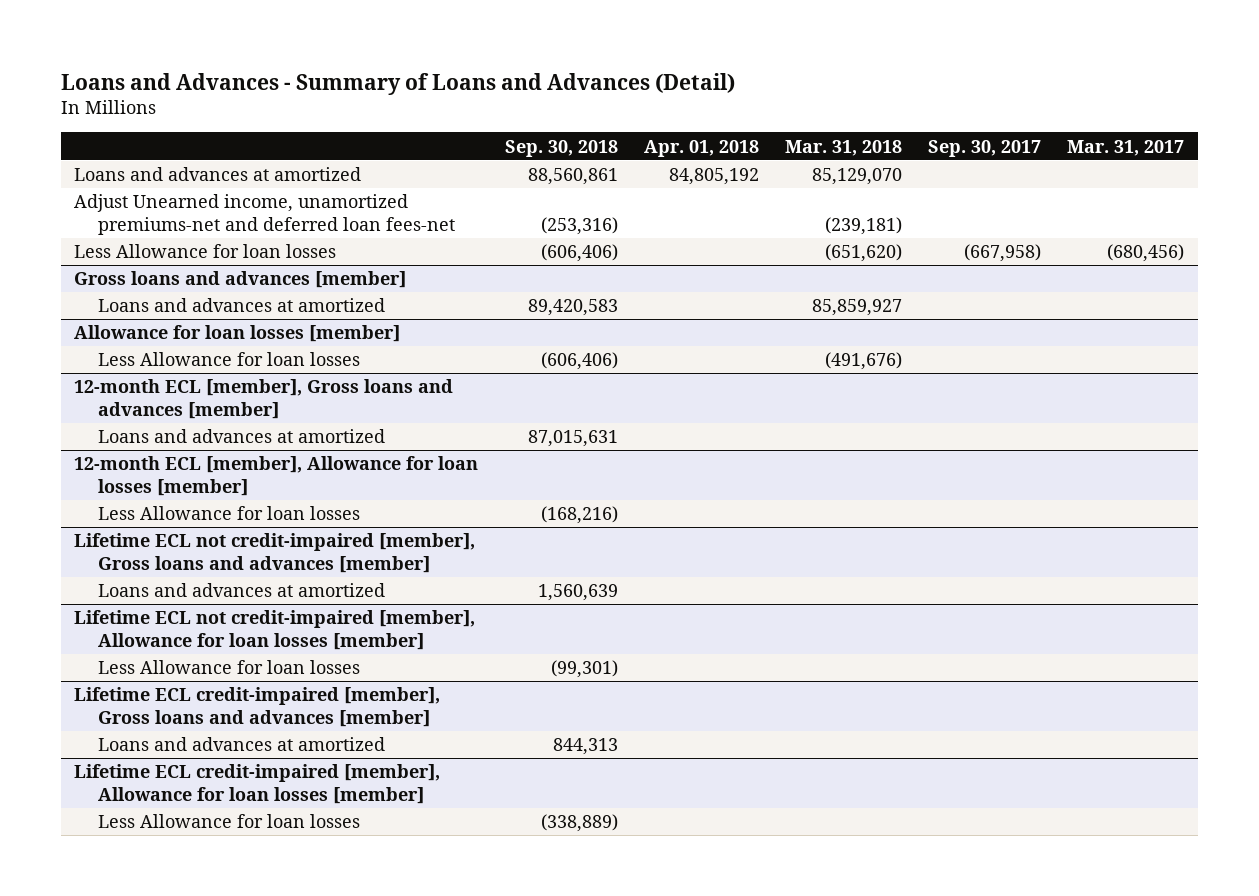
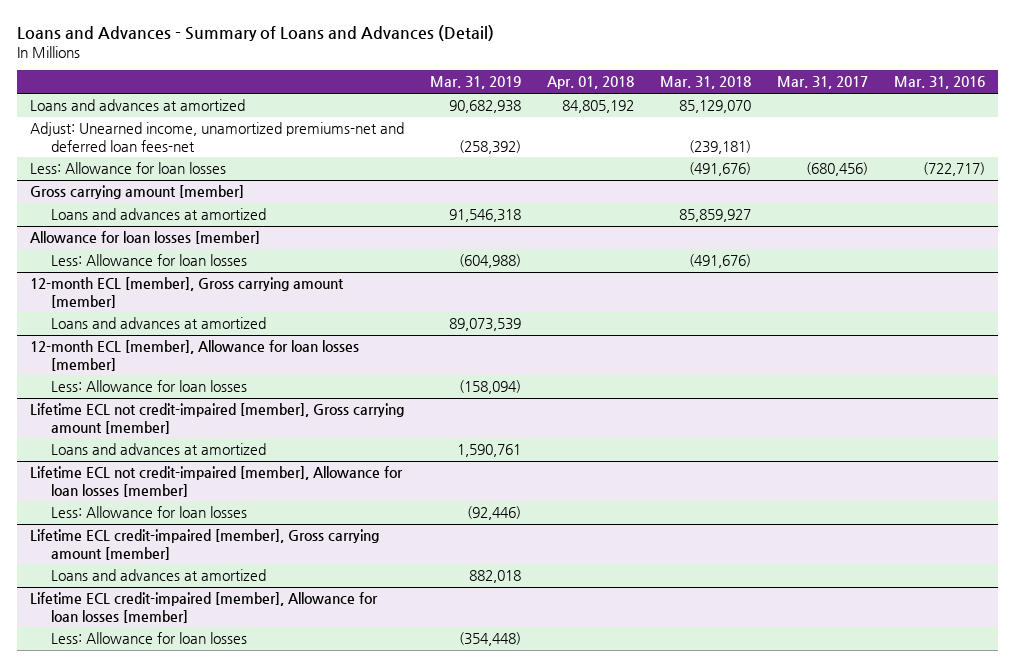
[504,139,618,157] Sep. 30, 2018 -> none
[928,139,1042,157] Sep. 30, 2017 -> none
none -> [430,76,522,90] Mar. 31, 2019
none -> [894,76,986,90] Mar. 31, 2016
[74,194,456,235] Adjust Unearned income, unamortized premiums-net and deferred loan fees-net -> [30,122,405,152] Adjust: Unearned income, unamortized premiums-net and deferred loan fees-net
[74,244,337,259] Less Allowance for loan losses -> [30,162,227,175] Less: Allowance for loan losses
[825,244,903,263] (651,620) -> [689,162,752,177] (491,676)
[74,271,407,289] Gross loans and advances [member] -> [30,185,245,200] Gross carrying amount [member]
[74,379,454,419] 12-month ECL [member], Gross loans and advances [member] -> none
[98,429,386,444] Loans and advances at amortized -> none
[98,352,361,367] Less Allowance for loan losses -> [51,254,248,267] Less: Allowance for loan losses
none -> [30,277,345,308] 12-month ECL [member], Gross carrying amount [member]
none -> [51,317,267,330] Loans and advances at amortized
[98,506,361,521] Less Allowance for loan losses -> [51,380,248,393] Less: Allowance for loan losses
[74,533,476,573] Lifetime ECL not credit-impaired [member], Gross loans and advances [member] -> [30,403,405,434] Lifetime ECL not credit-impaired [member], Gross carrying amount [member]
[98,660,361,675] Less Allowance for loan losses -> [51,506,248,519] Less: Allowance for loan losses
[74,687,441,727] Lifetime ECL credit-impaired [member], Gross loans and advances [member] -> [30,529,380,560] Lifetime ECL credit-impaired [member], Gross carrying amount [member]
[98,814,361,829] Less Allowance for loan losses -> [51,632,248,645] Less: Allowance for loan losses

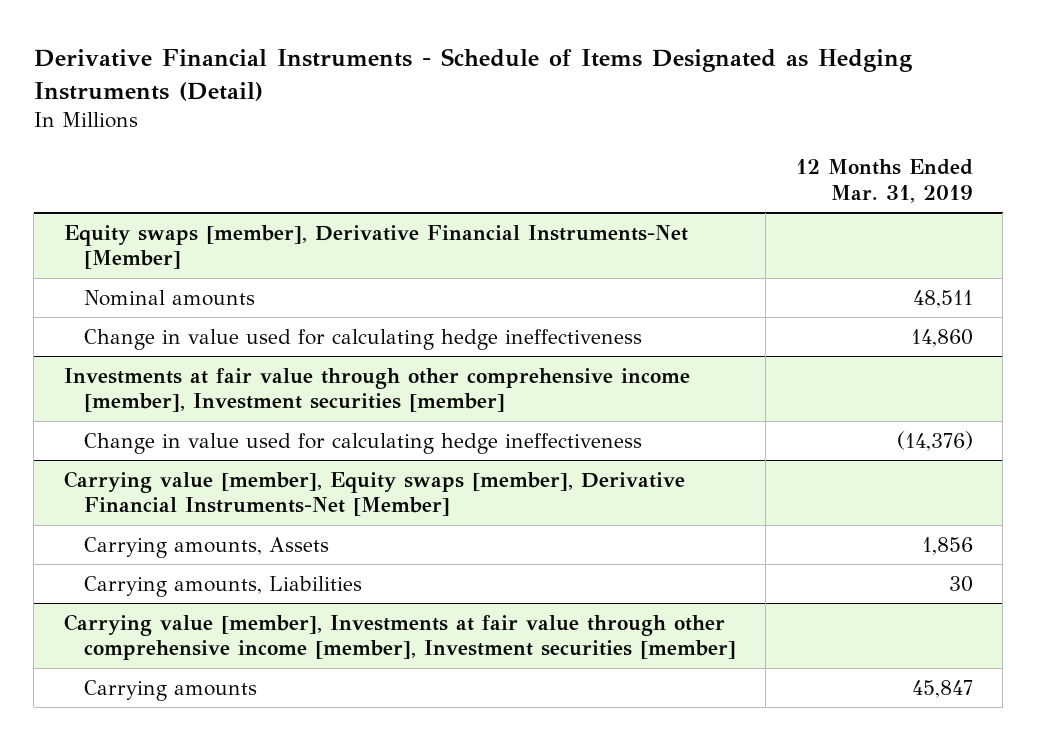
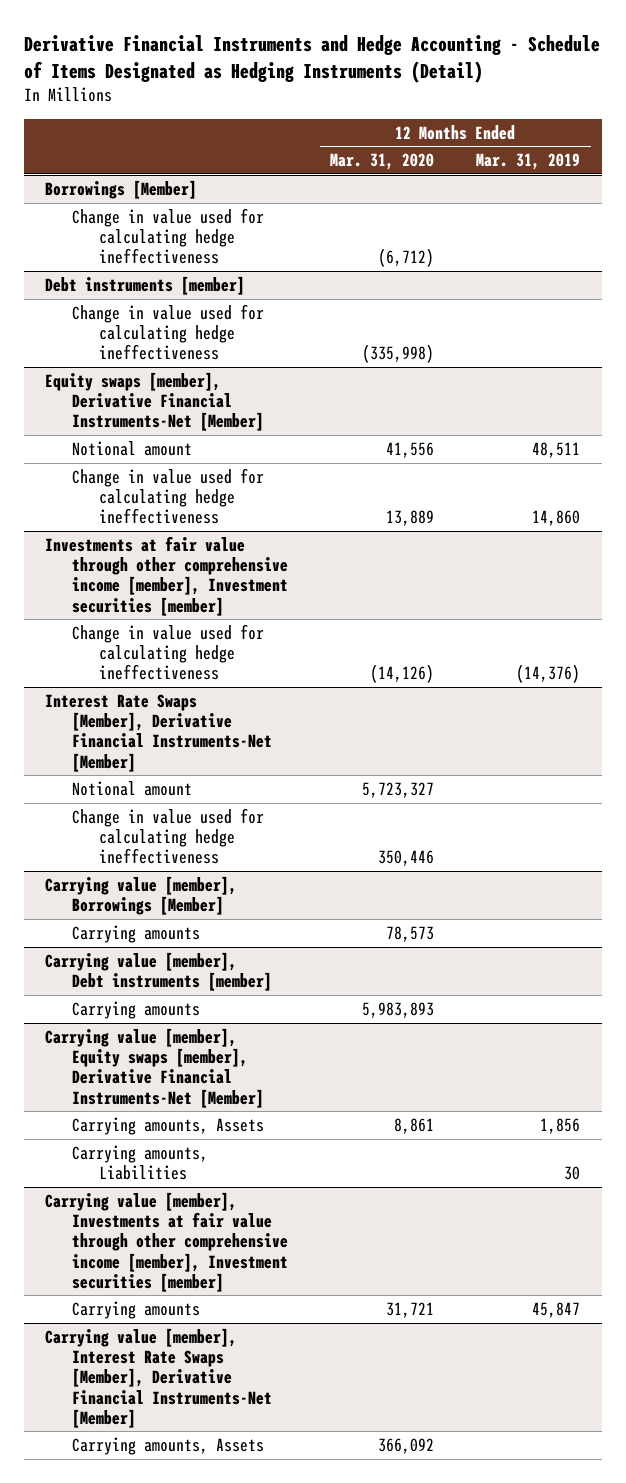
[33,48,912,101] Derivative Financial Instruments - Schedule of Items Designated as Hedging Instruments (Detail) -> [24,35,601,84] Derivative Financial Instruments and Hedge Accounting - Schedule of Items Designated as Hedging Instruments (Detail)
none -> [330,153,435,171] Mar. 31, 2020
none -> [45,179,198,199] Borrowings [Member]
none -> [72,207,265,265] Change in value used for calculating hedge ineffectiveness
none -> [45,275,246,295] Debt instruments [member]
none -> [72,303,265,361] Change in value used for calculating hedge ineffectiveness
[83,289,255,306] Nominal amounts -> [72,440,193,456] Notional amount
none -> [45,693,273,772] Interest Rate Swaps [Member], Derivative Financial Instruments-Net [Member]
none -> [72,780,193,796] Notional amount
none -> [72,807,265,865] Change in value used for calculating hedge ineffectiveness
none -> [45,875,238,916] Carrying value [member], Borrowings [Member]
none -> [72,924,201,943] Carrying amounts
none -> [45,951,273,992] Carrying value [member], Debt instruments [member]
none -> [72,1000,201,1019] Carrying amounts
none -> [45,1327,273,1428] Carrying value [member], Interest Rate Swaps [Member], Derivative Financial Instruments-Net [Member]
none -> [72,1436,265,1455] Carrying amounts, Assets

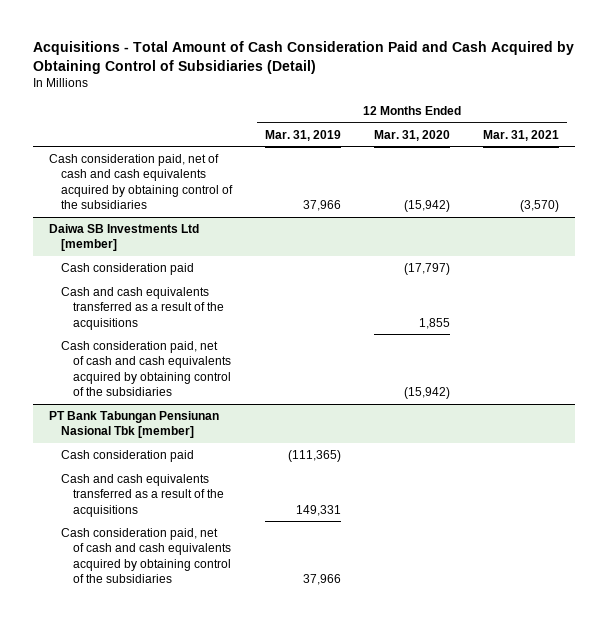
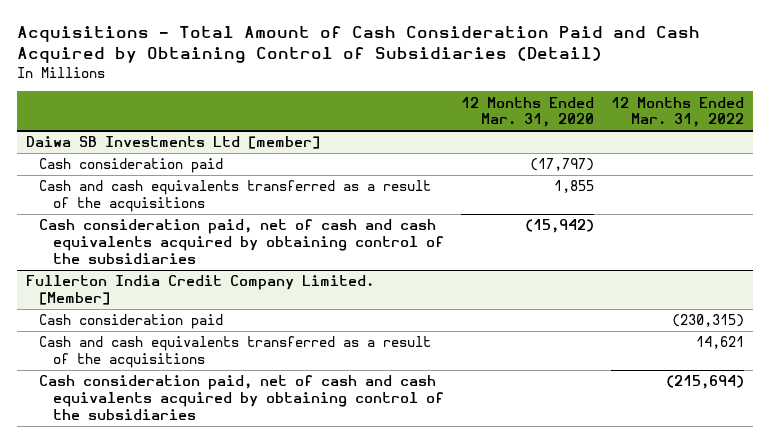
[265,129,342,141] Mar. 31, 2019 -> none
[483,129,560,141] Mar. 31, 2021 -> none
none -> [611,96,745,128] 12 Months Ended Mar. 31, 2022
[49,153,234,210] Cash consideration paid, net of cash and cash equivalents acquired by obtaining control of the subsidiaries -> none
[49,410,220,439] PT Bank Tabungan Pensiunan Nasional Tbk [member] -> none
[61,449,195,462] Cash consideration paid -> none
[61,473,225,517] Cash and cash equivalents transferred as a result of the acquisitions -> none
[61,527,232,584] Cash consideration paid, net of cash and cash equivalents acquired by obtaining control of the subsidiaries -> none
none -> [25,275,374,305] Fullerton India Credit Company Limited. [Member]
none -> [39,314,224,330] Cash consideration paid
none -> [39,336,432,368] Cash and cash equivalents transferred as a result of the acquisitions
none -> [39,375,445,420] Cash consideration paid, net of cash and cash equivalents acquired by obtaining control of the subsidiaries

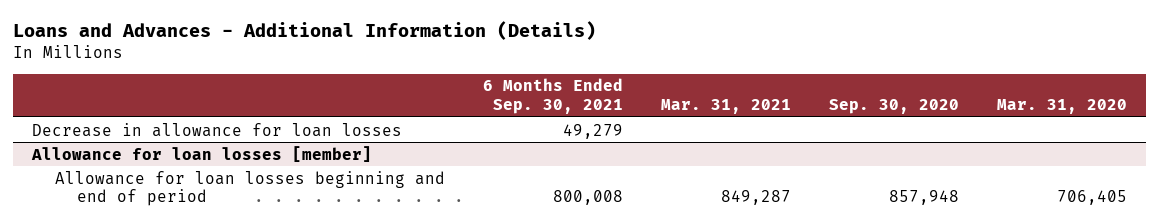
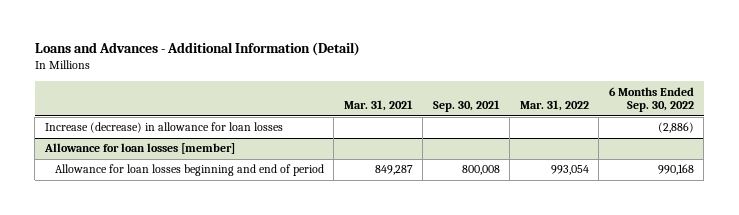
[12,20,596,40] Loans and Advances - Additional Information (Details) -> [34,42,360,57] Loans and Advances - Additional Information (Detail)
[482,78,623,115] 6 Months Ended Sep. 30, 2021 -> none
[828,99,959,115] Sep. 30, 2020 -> none
[997,99,1128,115] Mar. 31, 2020 -> none
none -> [432,100,500,113] Sep. 30, 2021
none -> [519,100,589,112] Mar. 31, 2022
none -> [608,86,694,113] 6 Months Ended Sep. 30, 2022
[31,122,402,137] Decrease in allowance for loan losses -> [44,122,283,134] Increase (decrease) in allowance for loan losses

